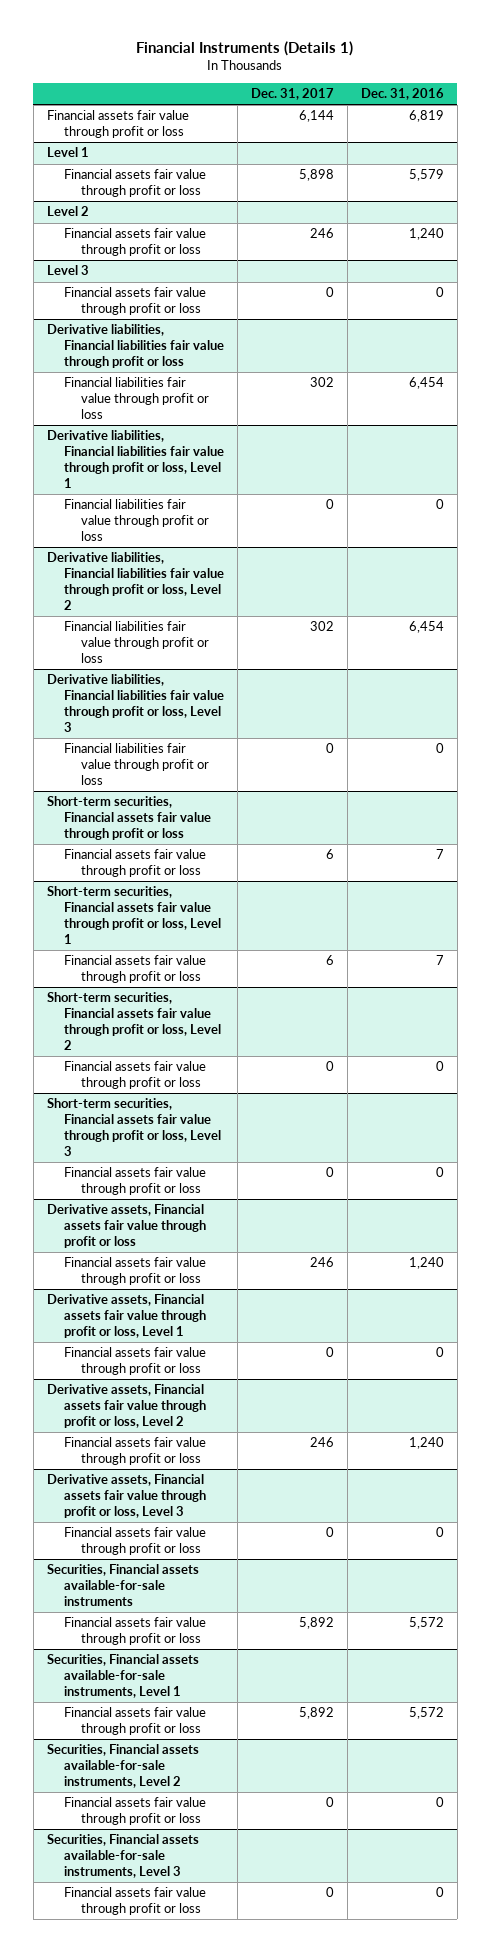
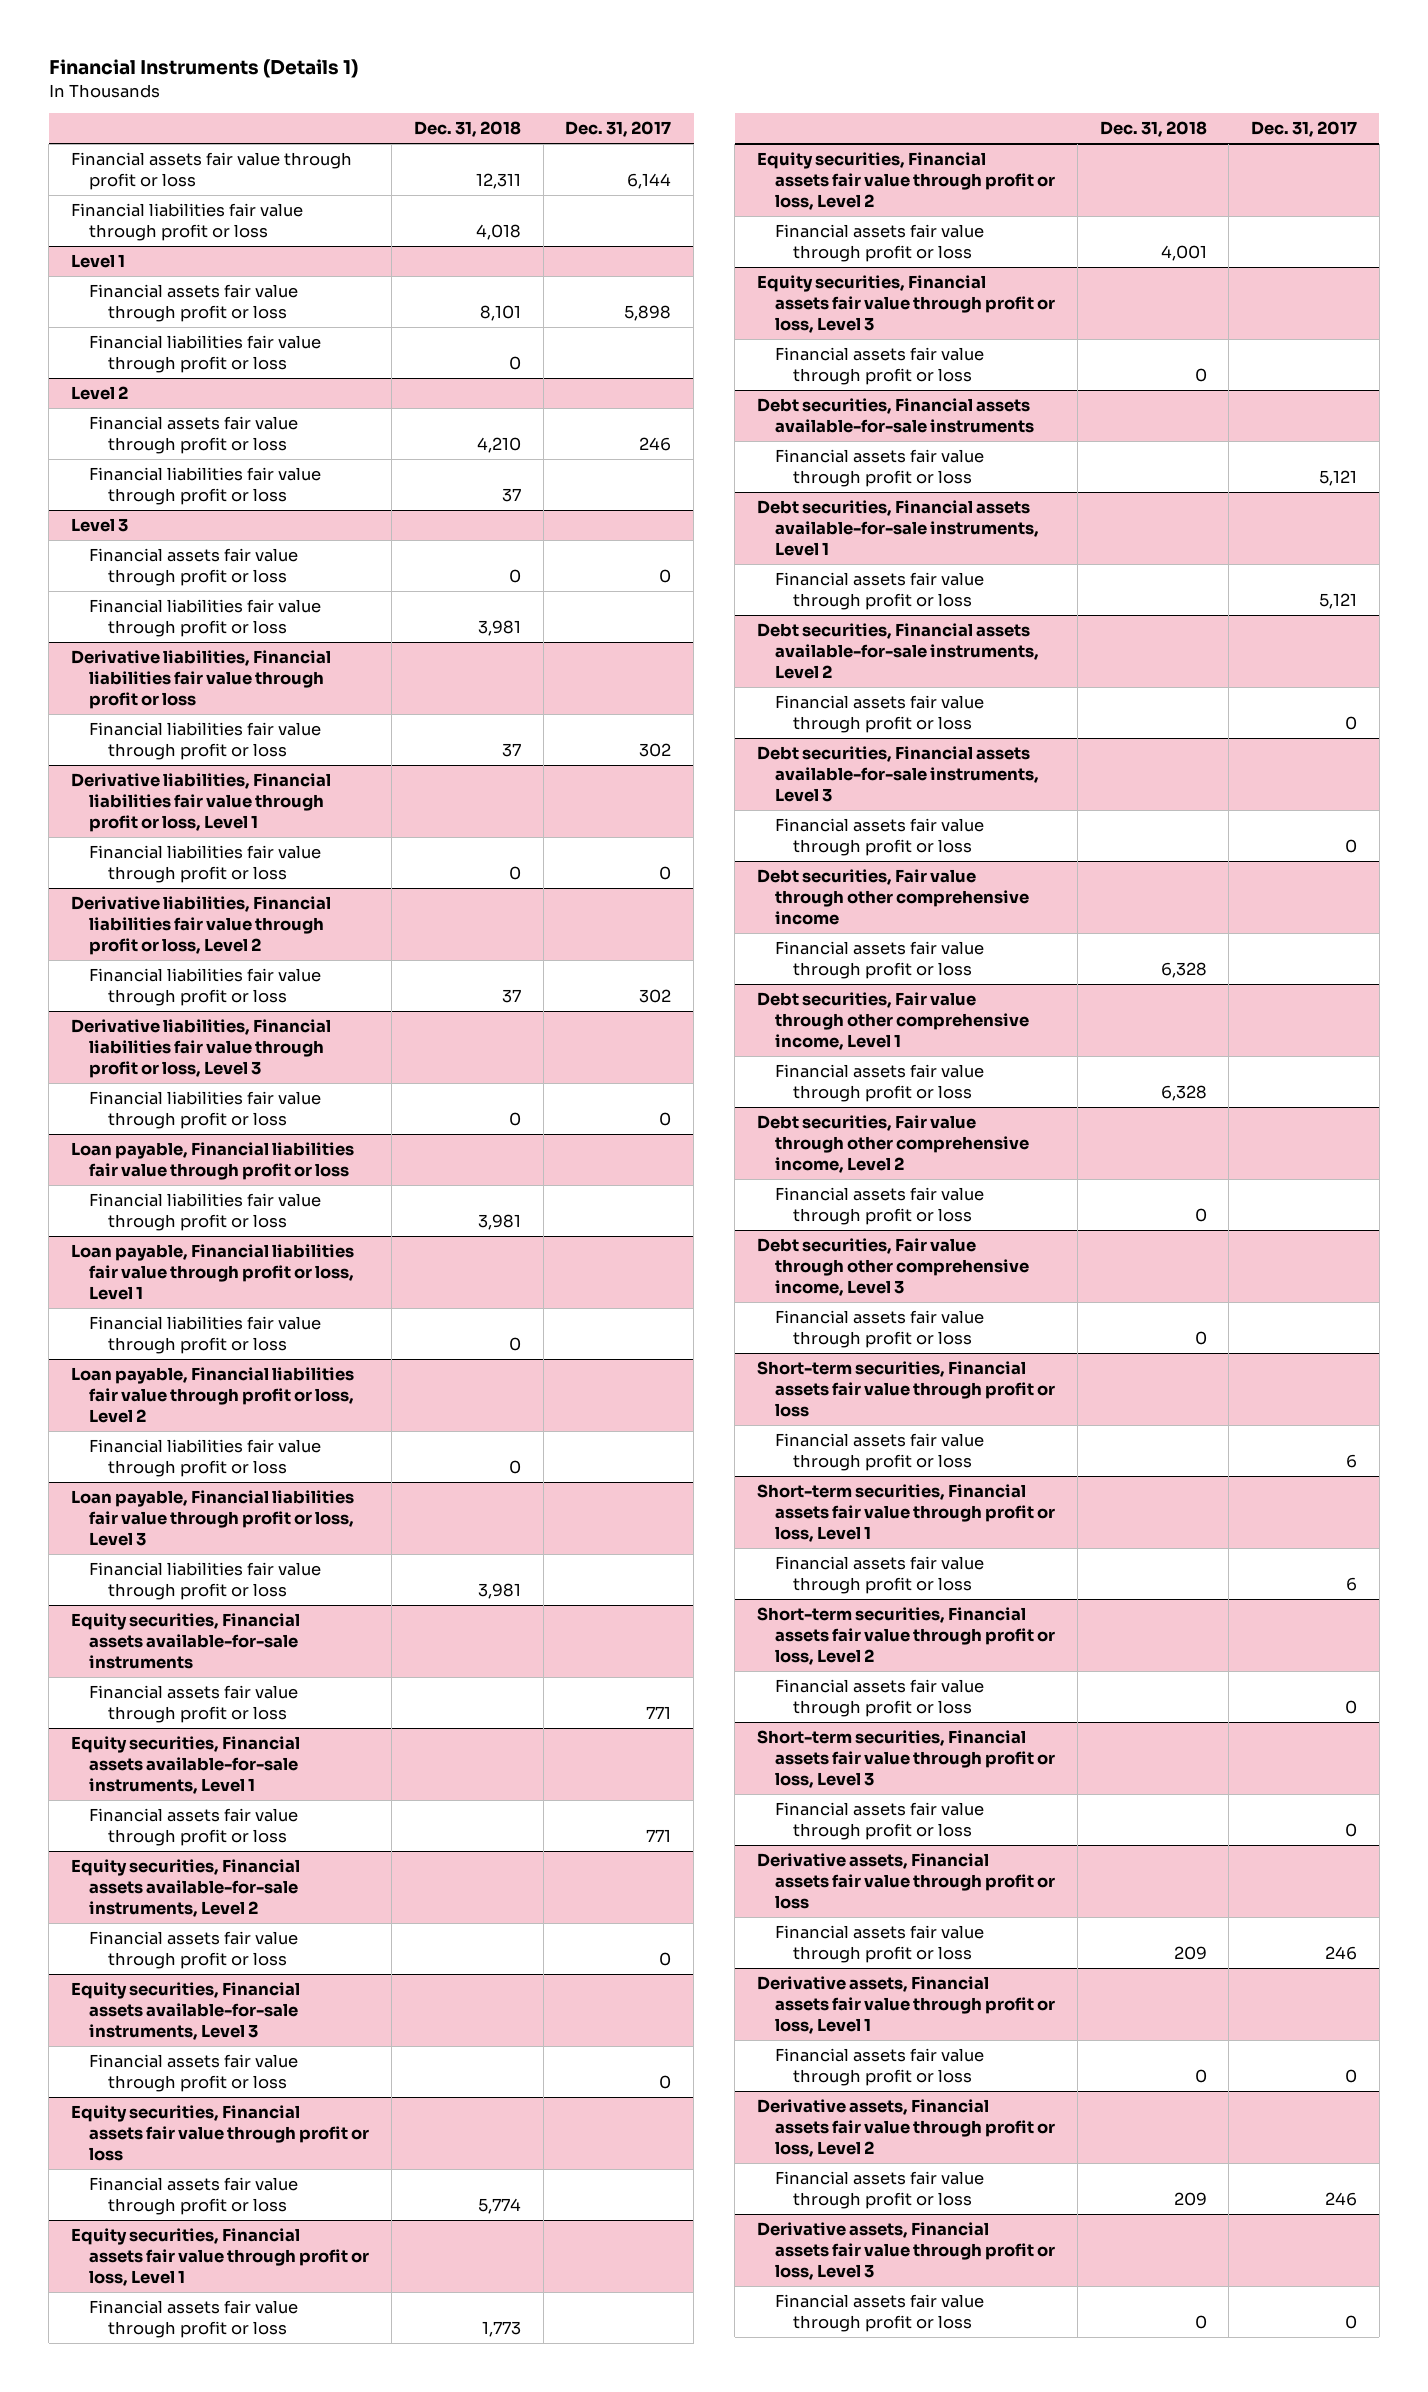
[360,87,444,100] Dec. 31, 2016 -> none
none -> [413,121,521,138] Dec. 31, 2018
none -> [71,203,304,241] Financial liabilities fair value through profit or loss
none -> [89,335,322,373] Financial liabilities fair value through profit or loss
none -> [89,467,322,505] Financial liabilities fair value through profit or loss
none -> [89,599,322,637] Financial liabilities fair value through profit or loss
none -> [71,1142,355,1180] Loan payable, Financial liabilities fair value through profit or loss
none -> [89,1193,322,1231] Financial liabilities fair value through profit or loss
none -> [71,1244,355,1300] Loan payable, Financial liabilities fair value through profit or loss, Level 1
none -> [89,1316,322,1354] Financial liabilities fair value through profit or loss
none -> [71,1367,355,1423] Loan payable, Financial liabilities fair value through profit or loss, Level 2
none -> [89,1439,322,1477] Financial liabilities fair value through profit or loss
none -> [71,1490,355,1546] Loan payable, Financial liabilities fair value through profit or loss, Level 3
none -> [89,1562,322,1600] Financial liabilities fair value through profit or loss
none -> [71,1613,301,1669] Equity securities, Financial assets available-for-sale instruments
none -> [89,1685,299,1723] Financial assets fair value through profit or loss
none -> [71,1736,301,1794] Equity securities, Financial assets available-for-sale instruments, Level 1
none -> [89,1808,299,1846] Financial assets fair value through profit or loss
none -> [71,1859,301,1917] Equity securities, Financial assets available-for-sale instruments, Level 2
none -> [89,1931,299,1969] Financial assets fair value through profit or loss
none -> [71,1982,301,2040] Equity securities, Financial assets available-for-sale instruments, Level 3
none -> [89,2054,299,2092] Financial assets fair value through profit or loss
none -> [71,2105,370,2161] Equity securities, Financial assets fair value through profit or loss
none -> [89,2177,299,2215] Financial assets fair value through profit or loss
none -> [71,2228,370,2286] Equity securities, Financial assets fair value through profit or loss, Level 1
none -> [89,2300,299,2338] Financial assets fair value through profit or loss
none -> [757,152,1056,210] Equity securities, Financial assets fair value through profit or loss, Level 2
none -> [775,224,985,262] Financial assets fair value through profit or loss
none -> [757,275,1056,333] Equity securities, Financial assets fair value through profit or loss, Level 3
none -> [775,347,985,385] Financial assets fair value through profit or loss
none -> [757,398,1035,433] Debt securities, Financial assets available-for-sale instruments
none -> [775,449,985,487] Financial assets fair value through profit or loss
none -> [757,500,1040,556] Debt securities, Financial assets available-for-sale instruments, Level 1
none -> [775,572,985,610] Financial assets fair value through profit or loss
none -> [757,623,1040,679] Debt securities, Financial assets available-for-sale instruments, Level 2
none -> [775,695,985,733] Financial assets fair value through profit or loss
none -> [757,746,1040,802] Debt securities, Financial assets available-for-sale instruments, Level 3
none -> [775,818,985,856] Financial assets fair value through profit or loss
none -> [757,869,1030,925] Debt securities, Fair value through other comprehensive income
none -> [775,941,985,979] Financial assets fair value through profit or loss
none -> [757,992,1030,1050] Debt securities, Fair value through other comprehensive income, Level 1
none -> [775,1064,985,1102] Financial assets fair value through profit or loss
none -> [757,1115,1030,1173] Debt securities, Fair value through other comprehensive income, Level 2
none -> [775,1187,985,1225] Financial assets fair value through profit or loss
none -> [757,1238,1030,1296] Debt securities, Fair value through other comprehensive income, Level 3
none -> [775,1310,985,1348] Financial assets fair value through profit or loss
[46,1564,199,1606] Securities, Financial assets available-for-sale instruments -> none
[63,1617,206,1646] Financial assets fair value through profit or loss -> none
[46,1654,199,1698] Securities, Financial assets available-for-sale instruments, Level 1 -> none
[63,1707,206,1736] Financial assets fair value through profit or loss -> none
[46,1744,199,1788] Securities, Financial assets available-for-sale instruments, Level 2 -> none
[63,1797,206,1826] Financial assets fair value through profit or loss -> none
[46,1834,199,1878] Securities, Financial assets available-for-sale instruments, Level 3 -> none
[63,1887,206,1916] Financial assets fair value through profit or loss -> none

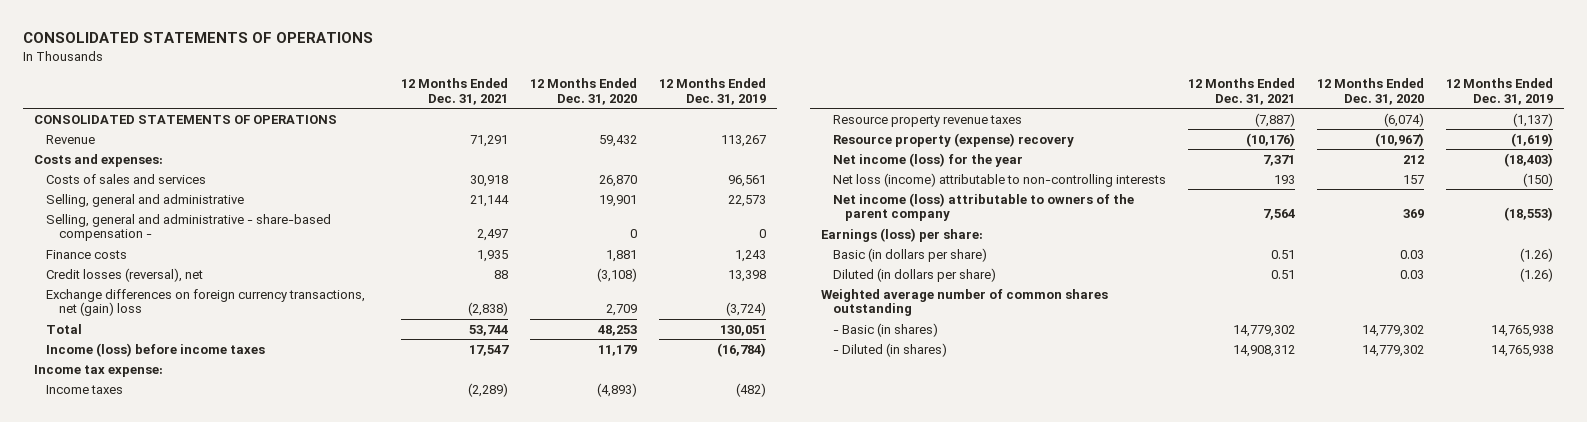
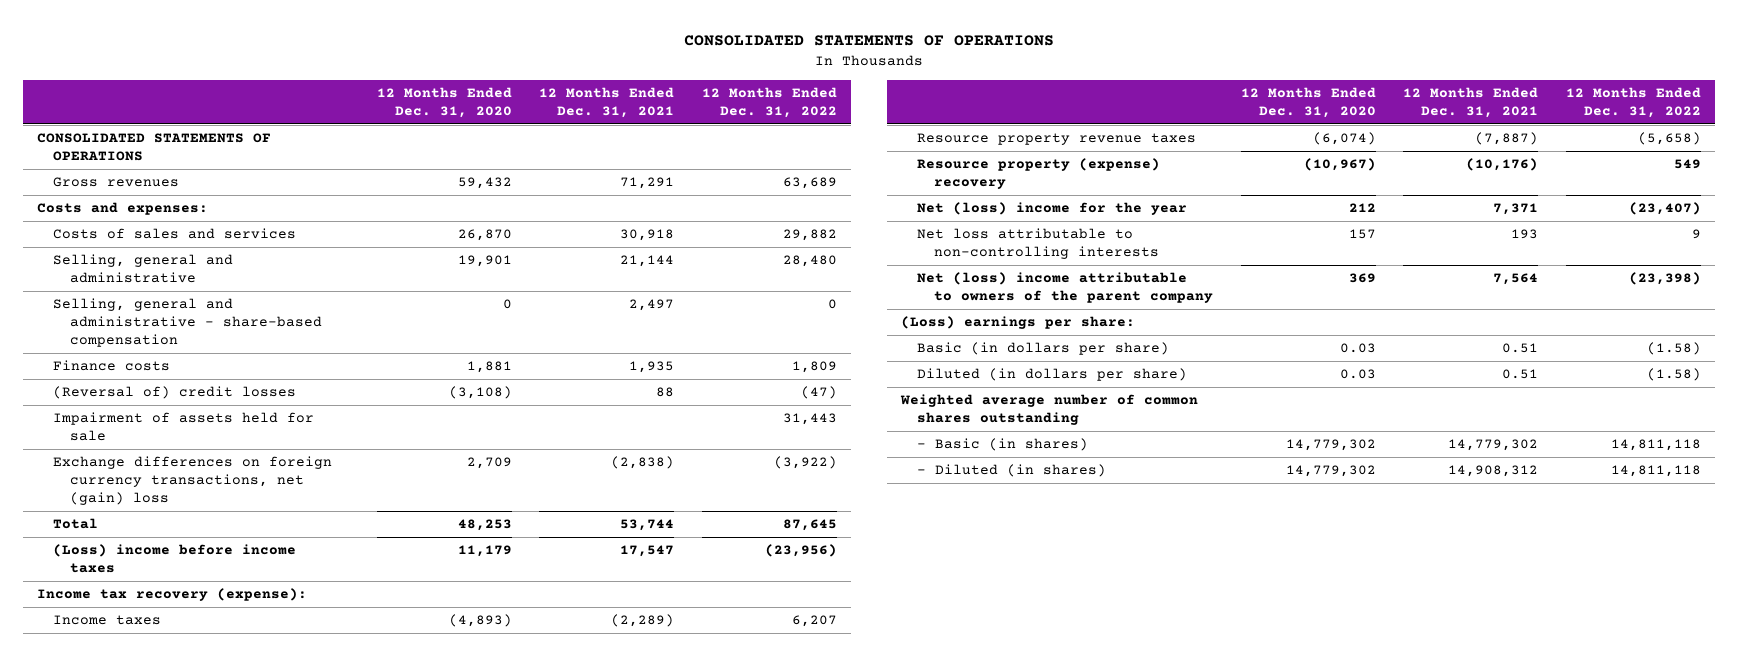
[659,78,767,105] 12 Months Ended Dec. 31, 2019 -> none
none -> [701,86,837,118] 12 Months Ended Dec. 31, 2022
[46,134,96,144] Revenue -> [53,177,180,188] Gross revenues
[46,213,332,242] Selling, general and administrative - share-based compensation - -> [53,298,323,348] Selling, general and administrative - share-based compensation
[46,267,204,282] Credit losses (reversal), net -> [53,386,297,400] (Reversal of) credit losses
none -> [53,412,315,442] Impairment of assets held for sale
[46,342,266,357] Income (loss) before income taxes -> [53,544,297,574] (Loss) income before income taxes
[34,364,164,377] Income tax expense: -> [36,588,307,602] Income tax recovery (expense):
[833,152,1024,167] Net income (loss) for the year -> [917,202,1188,216] Net (loss) income for the year
[833,172,1167,187] Net loss (income) attributable to non-controlling interests -> [917,228,1160,260] Net loss attributable to non-controlling interests
[833,192,1135,222] Net income (loss) attributable to owners of the parent company -> [917,272,1214,304] Net (loss) income attributable to owners of the parent company
[820,227,983,242] Earnings (loss) per share: -> [900,316,1135,330] (Loss) earnings per share:

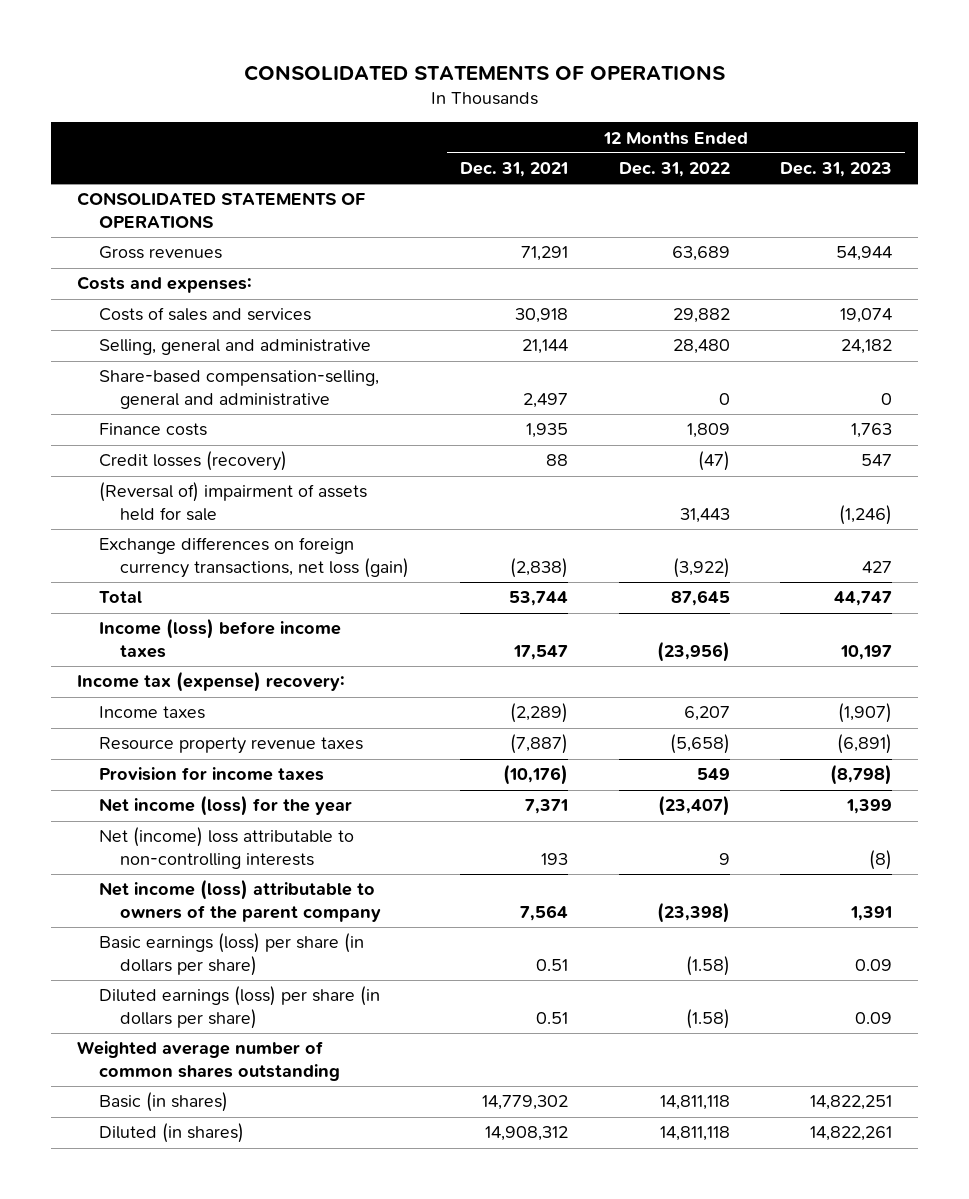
[376,86,512,118] 12 Months Ended Dec. 31, 2020 -> none
none -> [780,162,893,178] Dec. 31, 2023
[53,298,323,348] Selling, general and administrative - share-based compensation -> [98,370,379,410] Share-based compensation-selling, general and administrative
[53,386,297,400] (Reversal of) credit losses -> [98,451,287,472] Credit losses (recovery)
[53,412,315,442] Impairment of assets held for sale -> [98,482,367,522] (Reversal of) impairment of assets held for sale
[53,456,333,506] Exchange differences on foreign currency transactions, net (gain) loss -> [98,537,410,579] Exchange differences on foreign currency transactions, net loss (gain)
[53,544,297,574] (Loss) income before income taxes -> [98,618,341,659] Income (loss) before income taxes
[36,588,307,602] Income tax recovery (expense): -> [76,671,345,693] Income tax (expense) recovery:
[900,316,1135,330] (Loss) earnings per share: -> none
[917,158,1161,190] Resource property (expense) recovery -> [98,767,324,782] Provision for income taxes
[917,202,1188,216] Net (loss) income for the year -> [98,795,352,817] Net income (loss) for the year
[917,228,1160,260] Net loss attributable to non-controlling interests -> [98,827,354,870] Net (income) loss attributable to non-controlling interests
[917,272,1214,304] Net (loss) income attributable to owners of the parent company -> [98,879,382,923] Net income (loss) attributable to owners of the parent company
[917,342,1170,356] Basic (in dollars per share) -> [98,933,364,977] Basic earnings (loss) per share (in dollars per share)
[917,368,1188,382] Diluted (in dollars per share) -> [98,986,380,1030] Diluted earnings (loss) per share (in dollars per share)
[917,438,1089,452] - Basic (in shares) -> [98,1092,228,1113] Basic (in shares)
[917,464,1107,478] - Diluted (in shares) -> [98,1123,244,1144] Diluted (in shares)

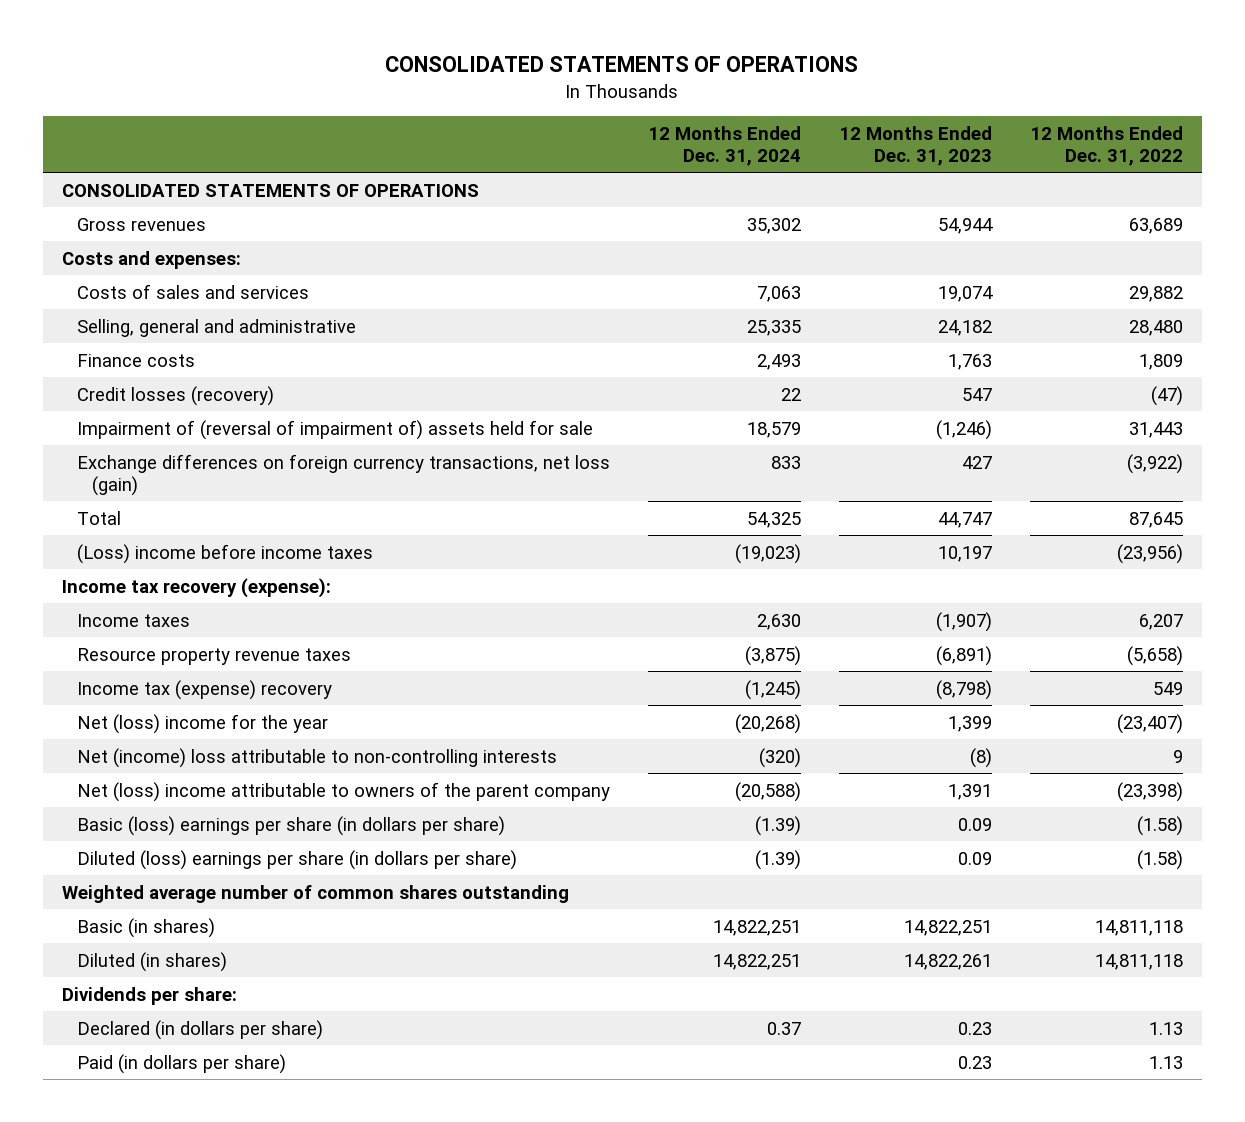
[459,162,568,178] Dec. 31, 2021 -> none
none -> [647,125,801,167] 12 Months Ended Dec. 31, 2024
[98,370,379,410] Share-based compensation-selling, general and administrative -> none
[98,482,367,522] (Reversal of) impairment of assets held for sale -> [76,419,593,440] Impairment of (reversal of impairment of) assets held for sale
[98,618,341,659] Income (loss) before income taxes -> [76,543,373,564] (Loss) income before income taxes
[76,671,345,693] Income tax (expense) recovery: -> [62,577,332,598] Income tax recovery (expense):
[98,767,324,782] Provision for income taxes -> [76,679,332,700] Income tax (expense) recovery
[98,795,352,817] Net income (loss) for the year -> [76,713,328,734] Net (loss) income for the year
[98,879,382,923] Net income (loss) attributable to owners of the parent company -> [76,781,610,802] Net (loss) income attributable to owners of the parent company
[98,933,364,977] Basic earnings (loss) per share (in dollars per share) -> [76,815,505,836] Basic (loss) earnings per share (in dollars per share)
[98,986,380,1030] Diluted earnings (loss) per share (in dollars per share) -> [76,849,517,870] Diluted (loss) earnings per share (in dollars per share)
none -> [62,986,238,1005] Dividends per share:
none -> [76,1019,323,1040] Declared (in dollars per share)
none -> [76,1053,286,1074] Paid (in dollars per share)

